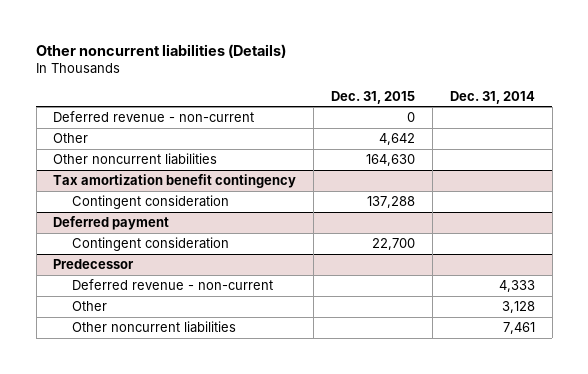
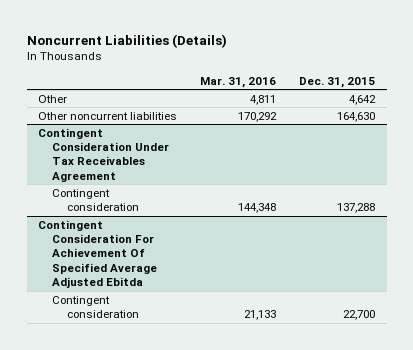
[36,43,287,58] Other noncurrent liabilities (Details) -> [26,33,227,48] Noncurrent Liabilities (Details)
[449,90,535,104] Dec. 31, 2014 -> none
none -> [200,76,277,88] Mar. 31, 2016
[53,110,255,122] Deferred revenue - non-current -> none
[53,173,297,188] Tax amortization benefit contingency -> [38,127,170,182] Contingent Consideration Under Tax Receivables Agreement
[53,215,170,230] Deferred payment -> [38,219,158,289] Contingent Consideration For Achievement Of Specified Average Adjusted Ebitda
[53,258,135,269] Predecessor -> none
[71,278,273,290] Deferred revenue - non-current -> none
[71,300,107,311] Other -> none
[71,320,236,333] Other noncurrent liabilities -> none

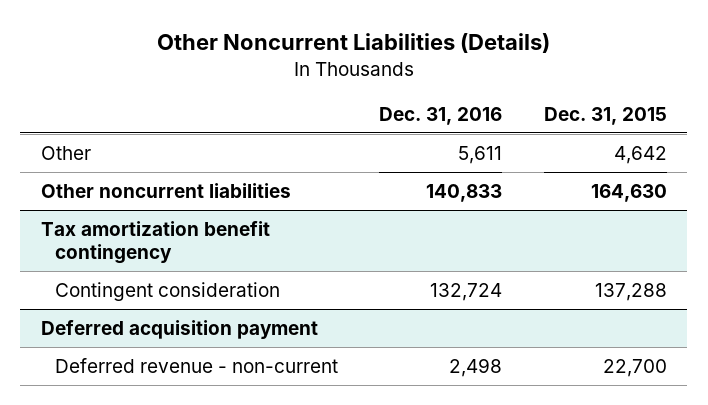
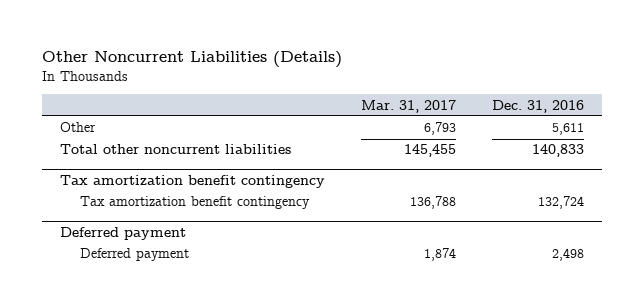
[543,106,667,125] Dec. 31, 2015 -> none
none -> [360,99,456,113] Mar. 31, 2017
[41,183,292,199] Other noncurrent liabilities -> [59,144,291,155] Total other noncurrent liabilities
[54,282,280,302] Contingent consideration -> [80,196,311,210] Tax amortization benefit contingency
[41,320,319,340] Deferred acquisition payment -> [59,226,186,240] Deferred payment
[54,358,338,374] Deferred revenue - non-current -> [80,248,190,262] Deferred payment

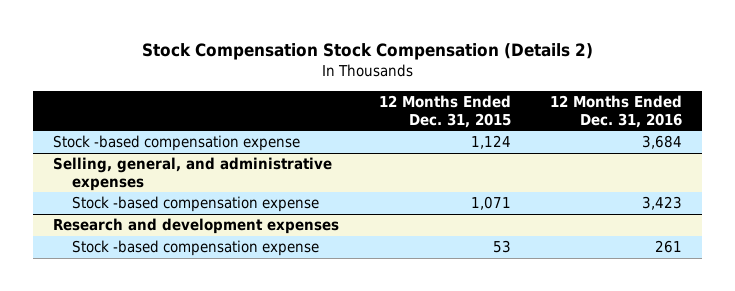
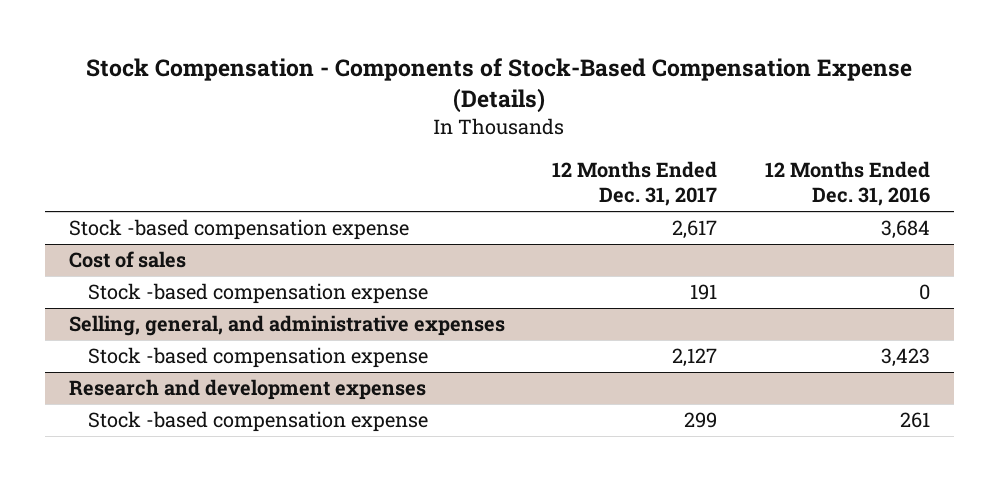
[141,43,593,61] Stock Compensation Stock Compensation (Details 2) -> [86,57,913,113] Stock Compensation - Components of Stock-Based Compensation Expense (Details)
[378,95,511,128] 12 Months Ended Dec. 31, 2015 -> none
none -> [552,161,718,207] 12 Months Ended Dec. 31, 2017
none -> [68,251,186,269] Cost of sales
none -> [87,283,428,305] Stock -based compensation expense

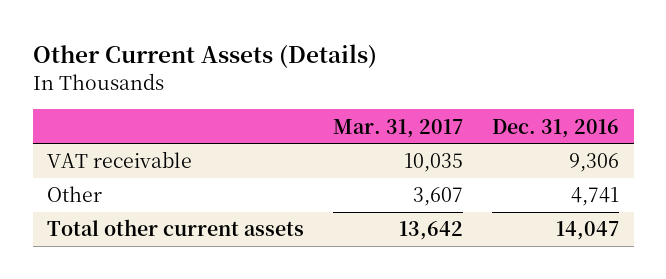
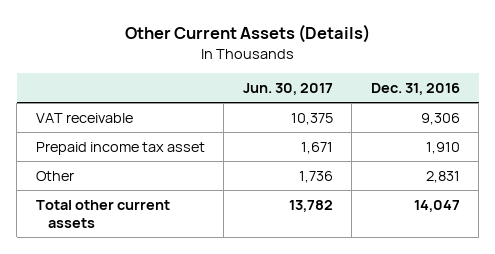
[333,118,464,138] Mar. 31, 2017 -> none
none -> [242,83,333,96] Jun. 30, 2017
none -> [35,141,205,155] Prepaid income tax asset
[571,187,620,207] 4,741 -> [425,170,460,183] 2,831

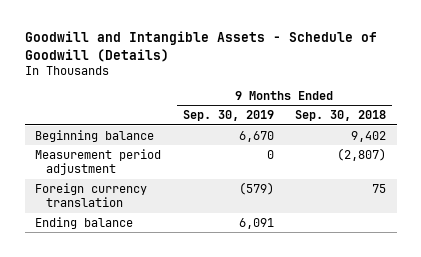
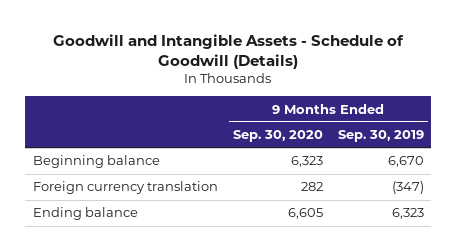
[295,110,387,122] Sep. 30, 2018 -> none
none -> [232,130,323,143] Sep. 30, 2020
[35,148,162,176] Measurement period adjustment -> none
[238,181,274,195] (579) -> [391,181,424,195] (347)
[238,217,274,229] 6,091 -> [391,208,424,220] 6,323

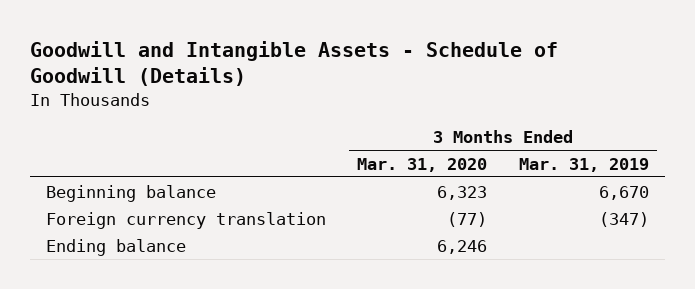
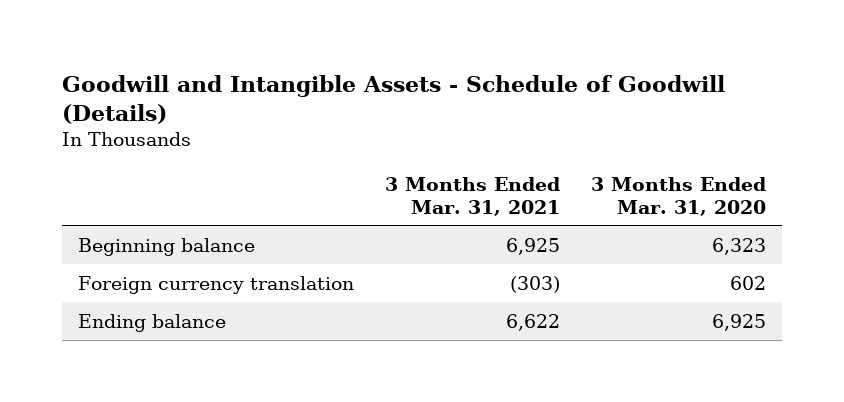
[518,157,649,172] Mar. 31, 2019 -> none
none -> [384,177,560,216] 3 Months Ended Mar. 31, 2021
[447,211,488,227] (77) -> [730,275,767,290] 602
[437,239,488,254] 6,246 -> [712,313,767,331] 6,925

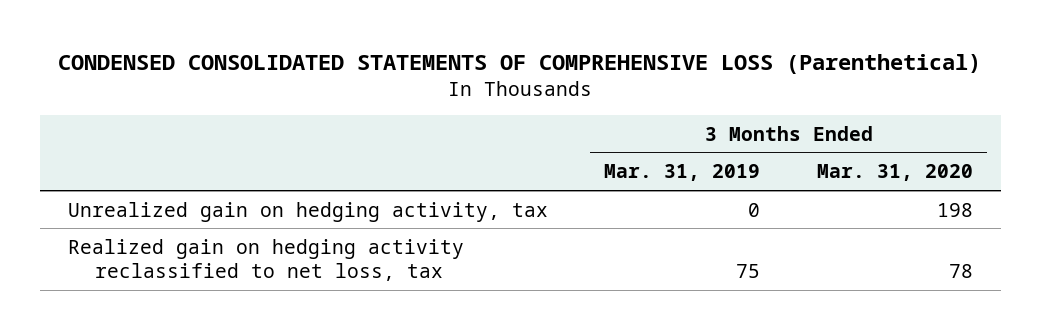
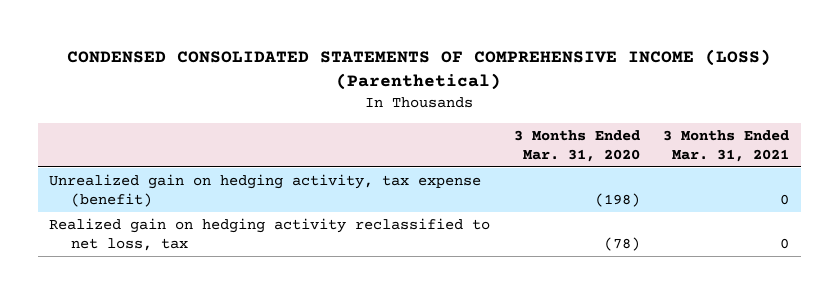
[58,53,982,74] CONDENSED CONSOLIDATED STATEMENTS OF COMPREHENSIVE LOSS (Parenthetical) -> [67,48,772,91] CONDENSED CONSOLIDATED STATEMENTS OF COMPREHENSIVE INCOME (LOSS) (Parenthetical)
[604,164,761,182] Mar. 31, 2019 -> none
none -> [663,129,790,163] 3 Months Ended Mar. 31, 2021
[68,201,549,222] Unrealized gain on hedging activity, tax -> [49,173,482,208] Unrealized gain on hedging activity, tax expense (benefit)
[936,202,973,217] 198 -> [594,193,640,208] (198)
[948,264,973,279] 78 -> [603,237,640,252] (78)

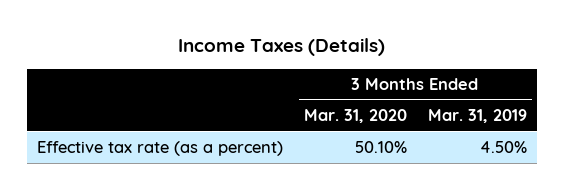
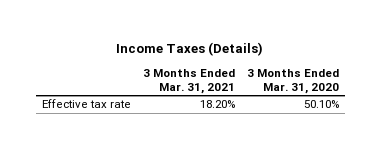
[427,109,527,124] Mar. 31, 2019 -> none
none -> [142,69,235,94] 3 Months Ended Mar. 31, 2021
[37,141,284,157] Effective tax rate (as a percent) -> [41,99,131,109] Effective tax rate

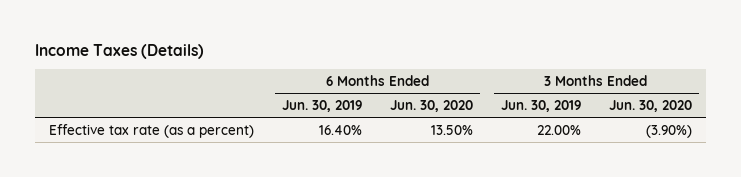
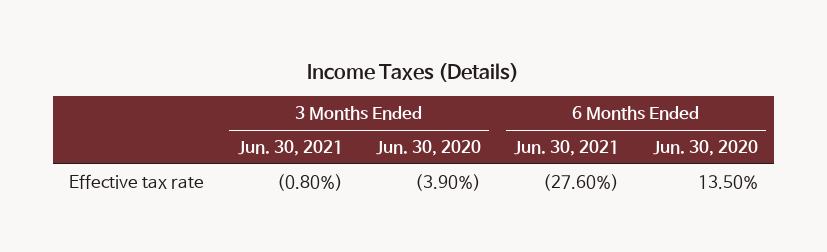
[282,100,363,113] Jun. 30, 2019 -> none
[500,100,581,113] Jun. 30, 2019 -> none
none -> [237,140,343,157] Jun. 30, 2021
none -> [514,140,620,157] Jun. 30, 2021
[49,123,255,138] Effective tax rate (as a percent) -> [69,174,205,190] Effective tax rate

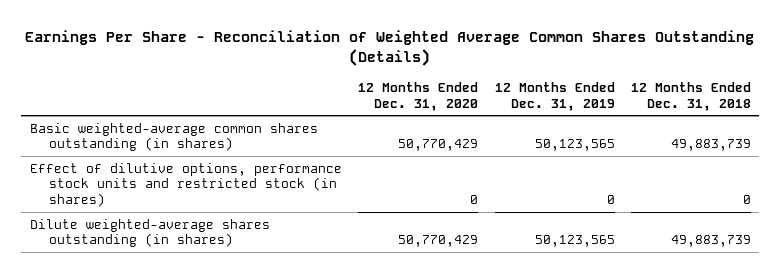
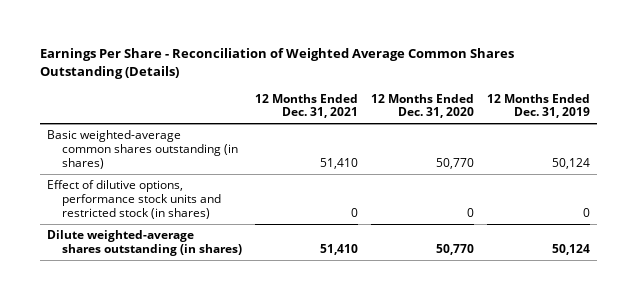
[631,82,752,112] 12 Months Ended Dec. 31, 2018 -> none
none -> [255,93,359,119] 12 Months Ended Dec. 31, 2021
[398,139,479,152] 50,770,429 -> [436,157,475,169] 50,770
[534,139,615,152] 50,123,565 -> [552,157,591,169] 50,124
[398,235,479,248] 50,770,429 -> [436,243,475,255] 50,770
[534,235,615,248] 50,123,565 -> [552,243,591,255] 50,124

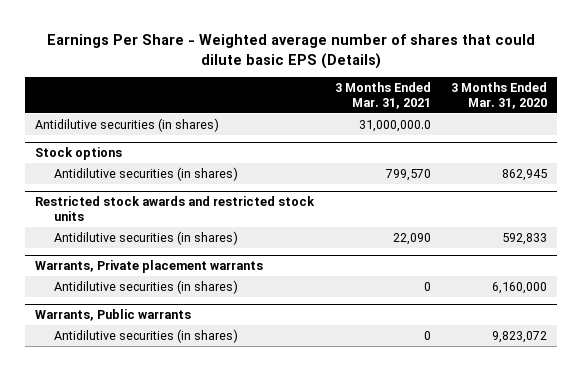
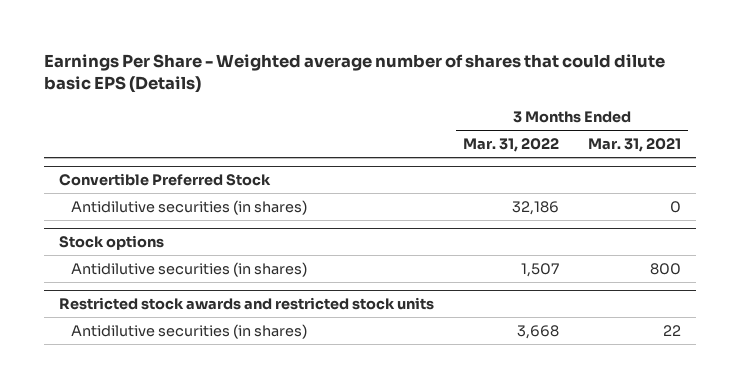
[450,82,547,110] 3 Months Ended Mar. 31, 2020 -> none
none -> [462,138,559,153] Mar. 31, 2022
none -> [58,173,271,187] Convertible Preferred Stock
[358,119,431,132] 31,000,000.0 -> [670,200,682,213] 0
[384,168,431,181] 799,570 -> [650,262,682,275] 800
[35,260,264,274] Warrants, Private placement warrants -> none
[54,279,239,294] Antidilutive securities (in shares) -> none
[35,309,192,322] Warrants, Public warrants -> none
[54,328,239,343] Antidilutive securities (in shares) -> none
[392,232,431,245] 22,090 -> [663,324,682,336] 22

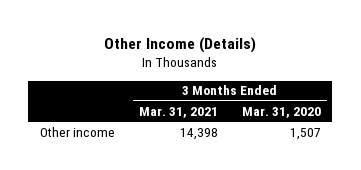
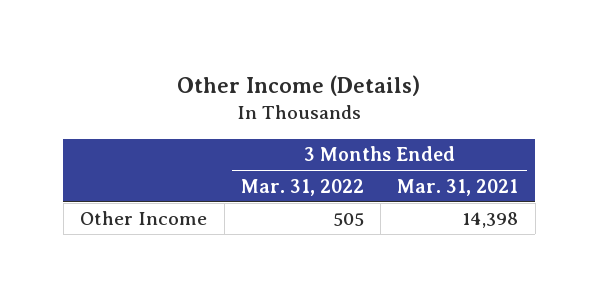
[241,106,321,118] Mar. 31, 2020 -> none
none -> [240,178,364,196] Mar. 31, 2022
[40,126,116,137] Other income -> [80,211,208,226] Other Income

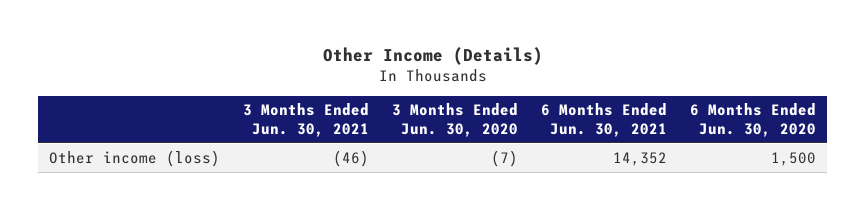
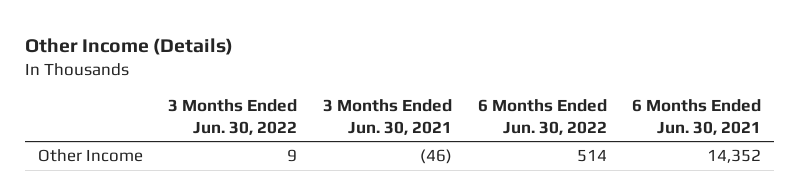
[392,103,519,137] 3 Months Ended Jun. 30, 2020 -> none
[689,103,816,137] 6 Months Ended Jun. 30, 2020 -> none
none -> [168,99,298,136] 3 Months Ended Jun. 30, 2022
none -> [477,99,607,136] 6 Months Ended Jun. 30, 2022
[49,150,221,168] Other income (loss) -> [37,149,143,163] Other Income

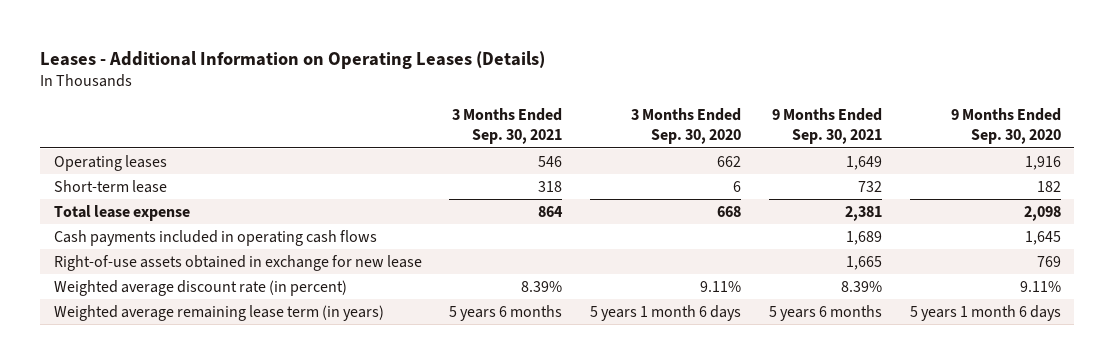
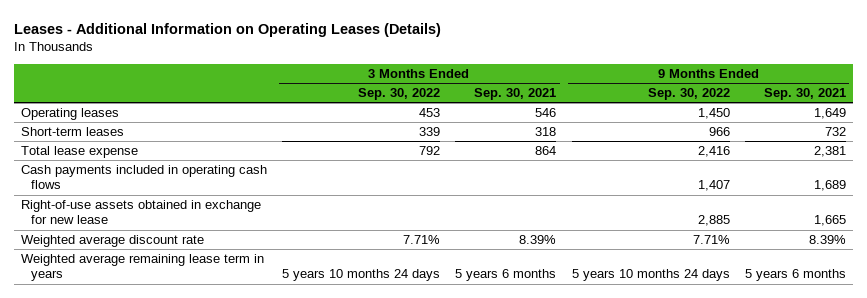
[631,108,742,145] 3 Months Ended Sep. 30, 2020 -> none
[950,108,1061,145] 9 Months Ended Sep. 30, 2020 -> none
none -> [358,88,441,101] Sep. 30, 2022
none -> [647,88,730,101] Sep. 30, 2022
[53,179,167,193] Short-term lease -> [21,127,125,137] Short-term leases
[53,279,347,296] Weighted average discount rate (in percent) -> [21,235,205,248] Weighted average discount rate
[53,304,384,321] Weighted average remaining lease term (in years) -> [21,254,265,282] Weighted average remaining lease term in years

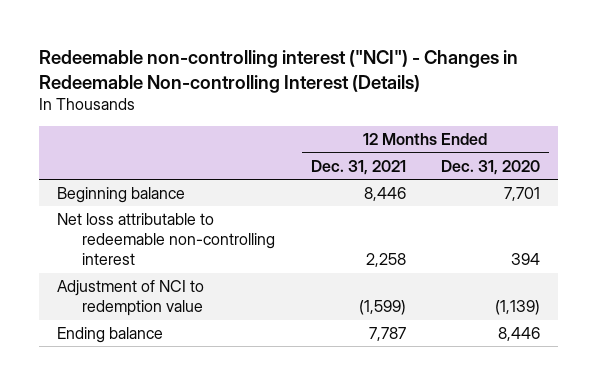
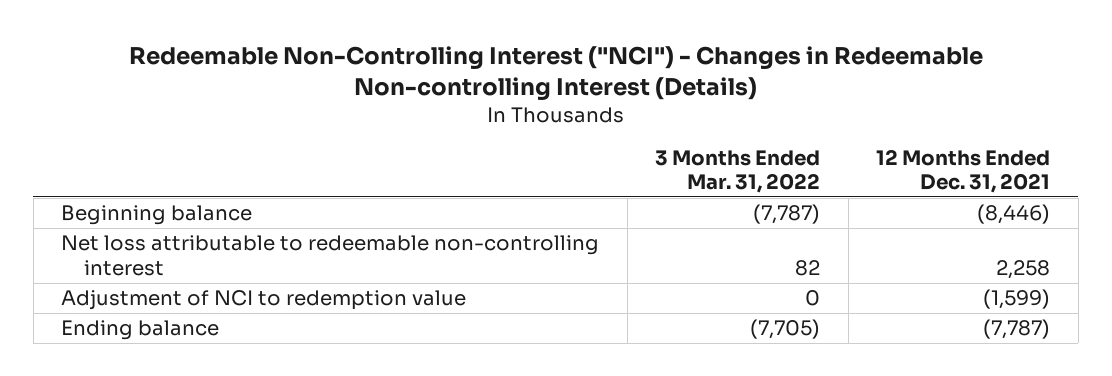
[39,50,519,93] Redeemable non-controlling interest ("NCI") - Changes in Redeemable Non-controlling Interest (Details) -> [128,46,983,102] Redeemable Non-Controlling Interest ("NCI") - Changes in Redeemable Non-controlling Interest (Details)
[440,159,540,175] Dec. 31, 2020 -> none
none -> [655,149,821,194] 3 Months Ended Mar. 31, 2022
[363,187,406,202] 8,446 -> [977,204,1051,225] (8,446)
[368,327,406,342] 7,787 -> [983,319,1051,340] (7,787)

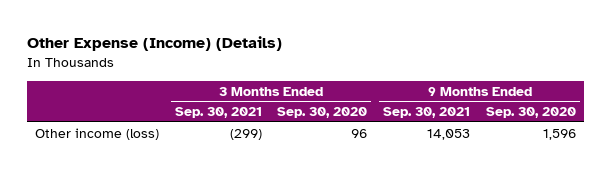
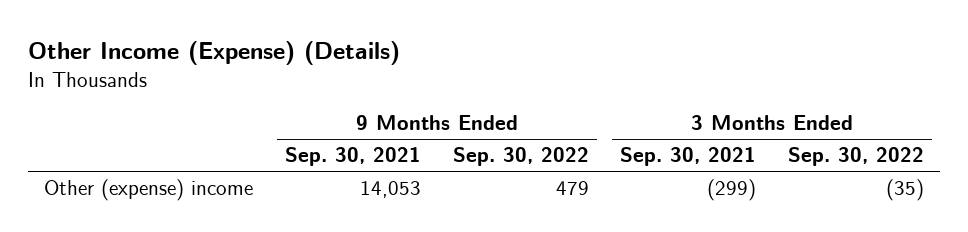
[26,36,282,52] Other Expense (Income) (Details) -> [27,41,400,66] Other Income (Expense) (Details)
[277,107,368,119] Sep. 30, 2020 -> none
[486,107,577,119] Sep. 30, 2020 -> none
none -> [452,147,589,167] Sep. 30, 2022
none -> [788,147,925,167] Sep. 30, 2022
[34,127,159,140] Other income (loss) -> [43,179,253,202] Other (expense) income

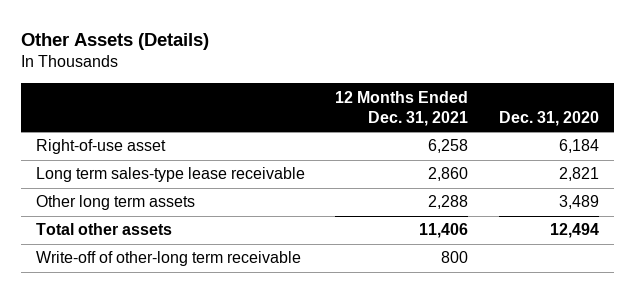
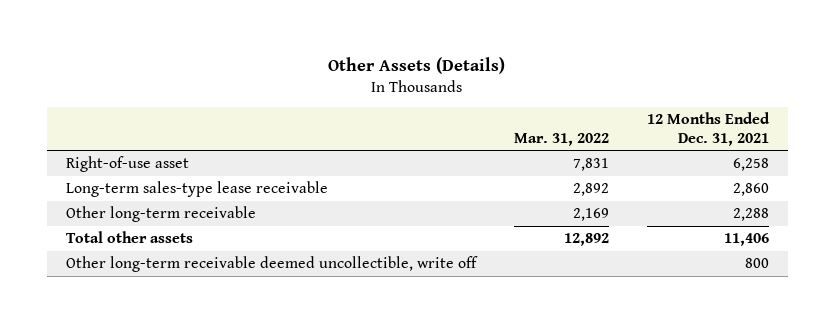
[498,111,599,127] Dec. 31, 2020 -> none
none -> [513,132,609,146] Mar. 31, 2022
[36,167,306,183] Long term sales-type lease receivable -> [65,181,328,198] Long-term sales-type lease receivable
[36,195,196,211] Other long term assets -> [65,206,256,223] Other long-term receivable
[36,251,302,267] Write-off of other-long term receivable -> [65,256,478,273] Other long-term receivable deemed uncollectible, write off

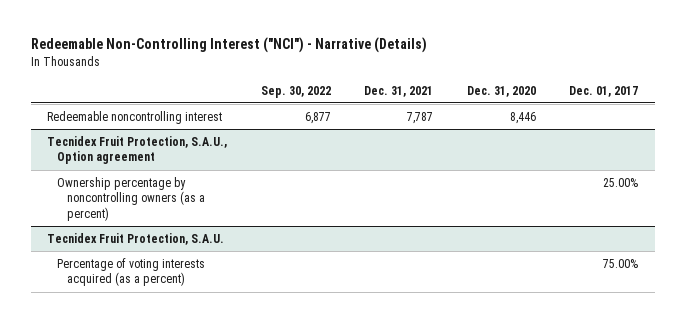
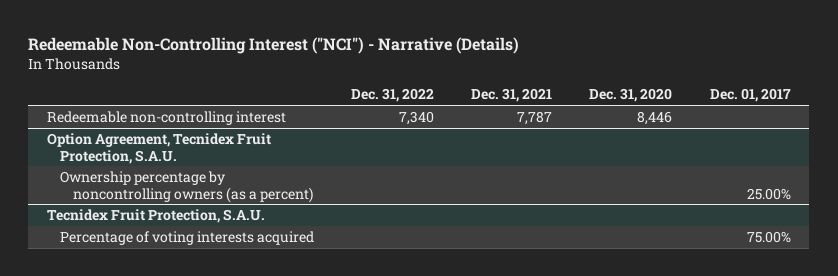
[260,85,331,98] Sep. 30, 2022 -> none
none -> [351,88,435,103] Dec. 31, 2022
[47,110,223,124] Redeemable noncontrolling interest -> [47,110,287,125] Redeemable non-controlling interest
[47,135,228,165] Tecnidex Fruit Protection, S.A.U., Option agreement -> [47,132,272,164] Option Agreement, Tecnidex Fruit Protection, S.A.U.
[57,257,206,287] Percentage of voting interests acquired (as a percent) -> [60,230,315,245] Percentage of voting interests acquired

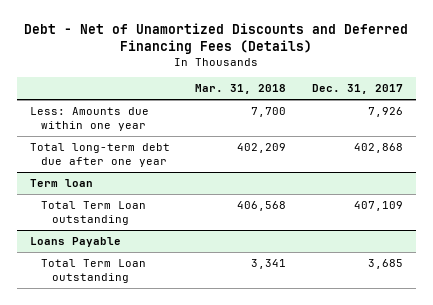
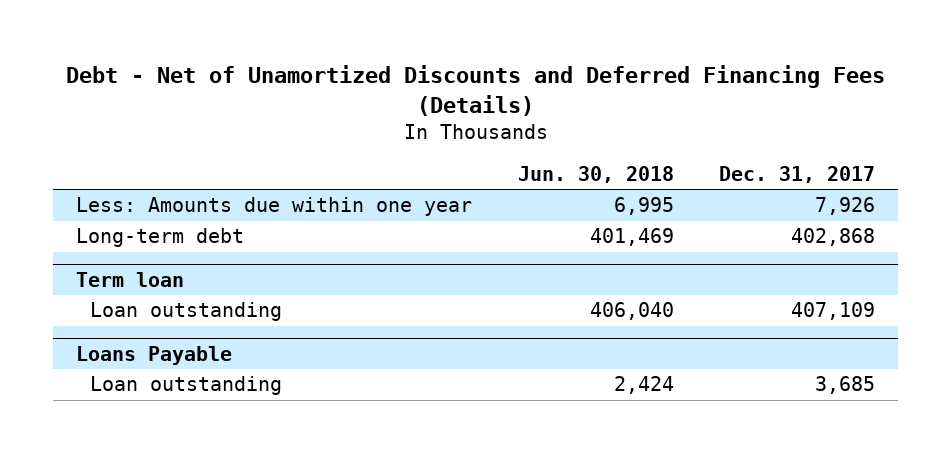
[195,84,287,95] Mar. 31, 2018 -> none
none -> [517,165,674,183] Jun. 30, 2018
[29,142,170,167] Total long-term debt due after one year -> [75,228,244,248] Long-term debt
[41,200,147,225] Total Term Loan outstanding -> [89,302,282,322] Loan outstanding
[41,258,147,283] Total Term Loan outstanding -> [89,376,282,396] Loan outstanding

